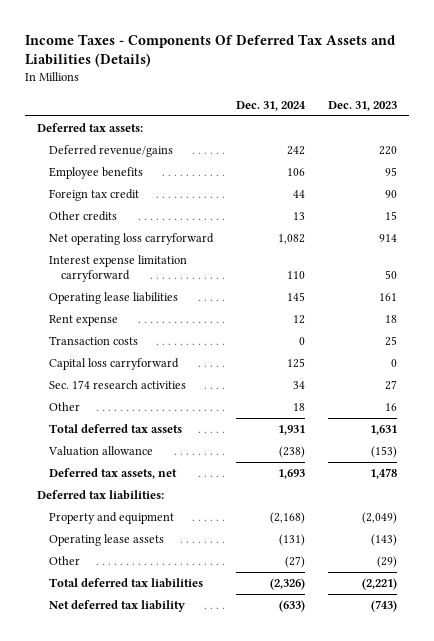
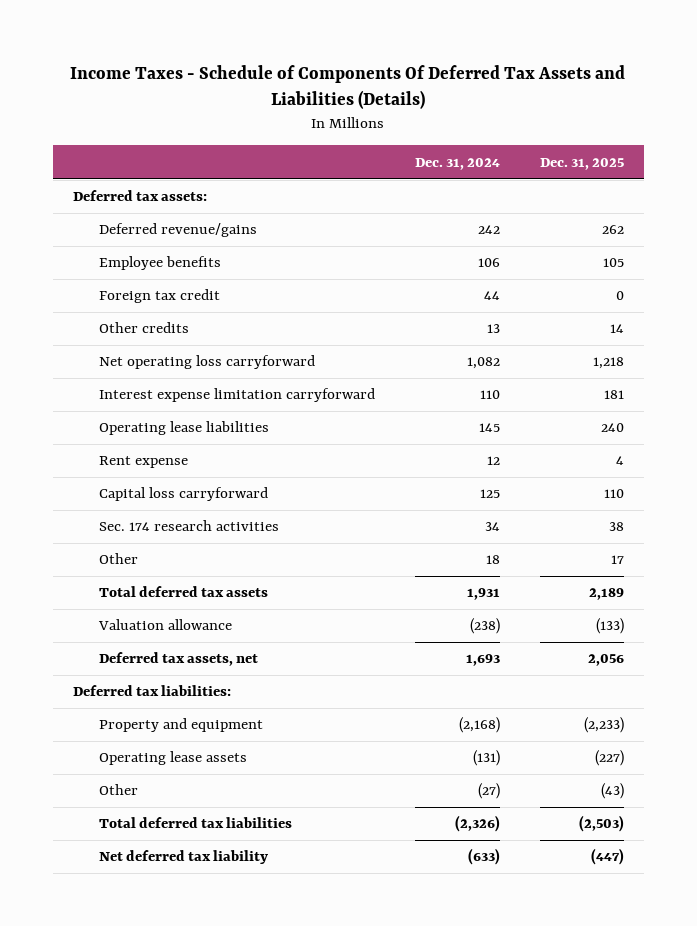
[25,33,396,68] Income Taxes - Components Of Deferred Tax Assets and Liabilities (Details) -> [70,64,626,110] Income Taxes - Schedule of Components Of Deferred Tax Assets and Liabilities (Details)
[328,100,398,111] Dec. 31, 2023 -> none
none -> [540,157,625,170] Dec. 31, 2025
[49,336,139,346] Transaction costs -> none

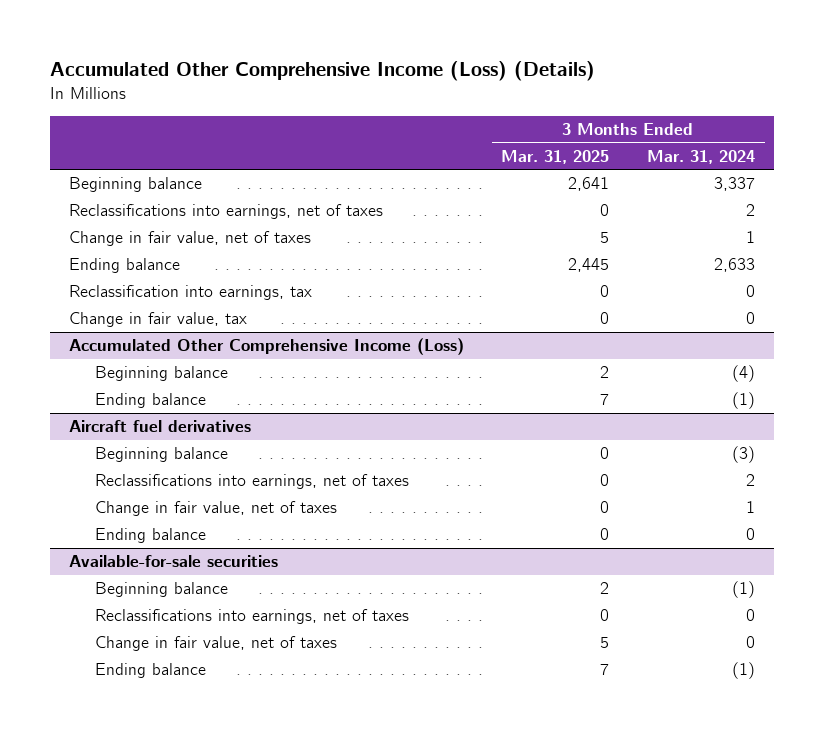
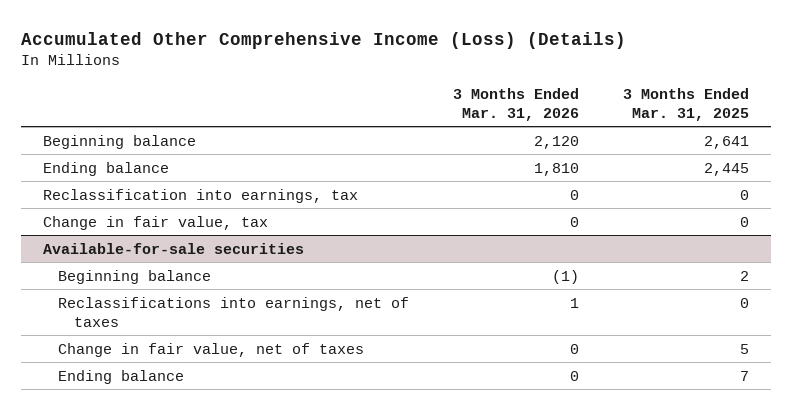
[647,149,756,164] Mar. 31, 2024 -> none
none -> [453,87,580,121] 3 Months Ended Mar. 31, 2026
[68,204,383,220] Reclassifications into earnings, net of taxes -> none
[68,231,311,247] Change in fair value, net of taxes -> none
[68,338,464,356] Accumulated Other Comprehensive Income (Loss) -> none
[95,366,229,382] Beginning balance -> none
[95,393,207,409] Ending balance -> none
[68,420,251,433] Aircraft fuel derivatives -> none
[95,447,229,463] Beginning balance -> none
[95,474,410,490] Reclassifications into earnings, net of taxes -> none
[95,501,338,517] Change in fair value, net of taxes -> none
[95,528,207,544] Ending balance -> none

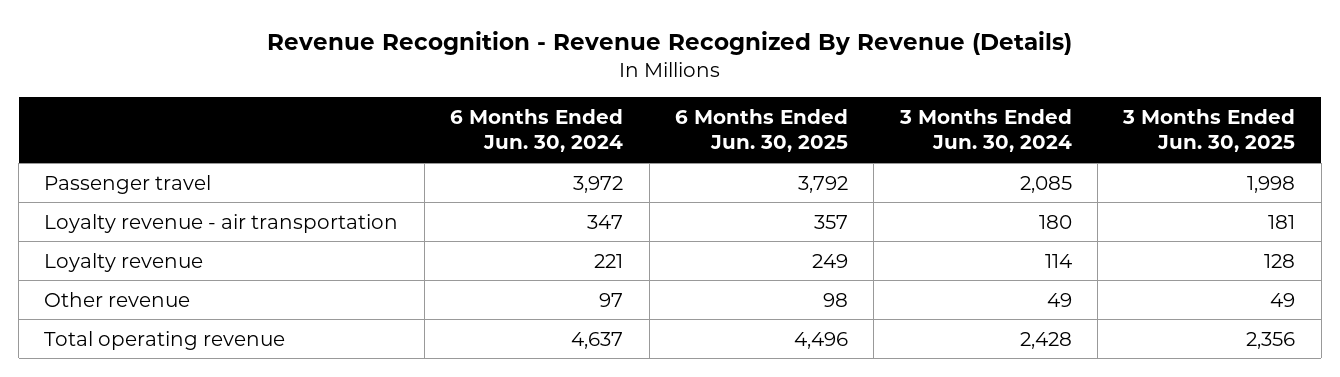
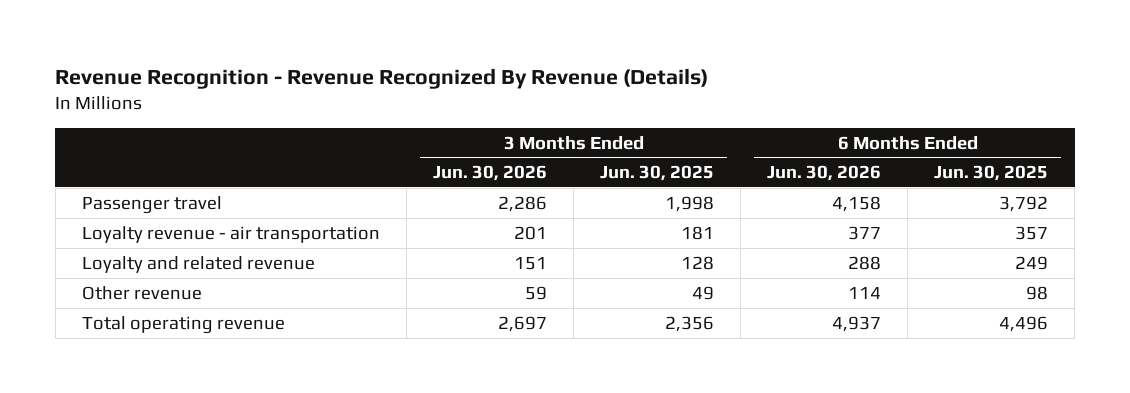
[450,109,624,153] 6 Months Ended Jun. 30, 2024 -> none
[898,109,1072,153] 3 Months Ended Jun. 30, 2024 -> none
none -> [432,165,547,182] Jun. 30, 2026
none -> [767,165,882,182] Jun. 30, 2026
[44,252,204,272] Loyalty revenue -> [81,255,315,273] Loyalty and related revenue

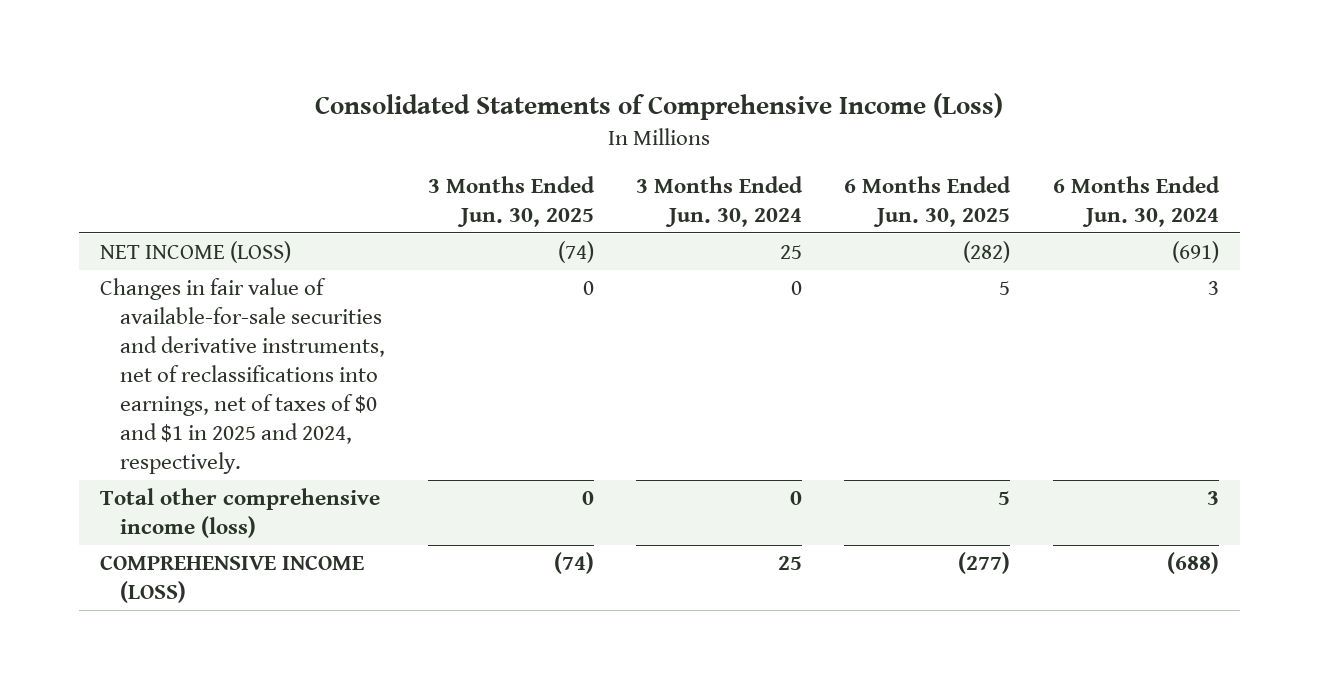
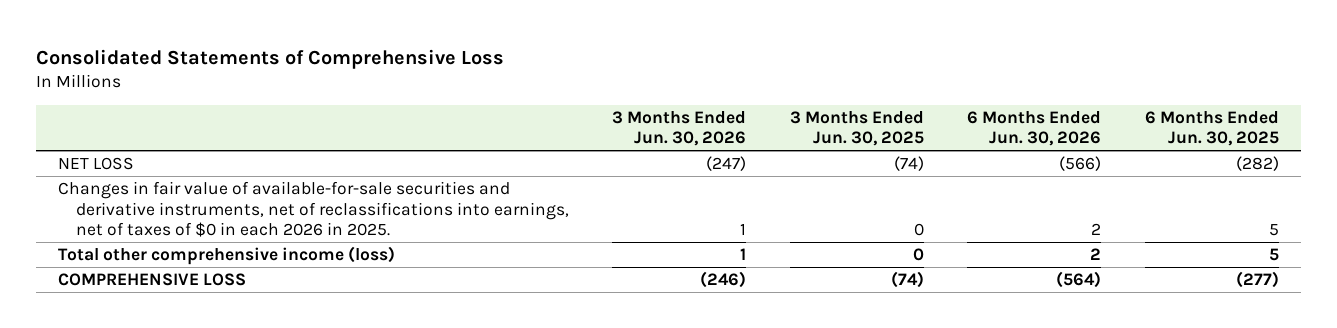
[315,93,1004,121] Consolidated Statements of Comprehensive Income (Loss) -> [36,48,505,69] Consolidated Statements of Comprehensive Loss
[635,175,803,227] 3 Months Ended Jun. 30, 2024 -> none
[1052,175,1220,227] 6 Months Ended Jun. 30, 2024 -> none
none -> [612,110,747,147] 3 Months Ended Jun. 30, 2026
none -> [967,110,1102,147] 6 Months Ended Jun. 30, 2026
[99,241,291,264] NET INCOME (LOSS) -> [58,157,135,171] NET LOSS
[99,278,386,474] Changes in fair value of available-for-sale securities and derivative instruments, net of reclassifications into earnings, net of taxes of $0 and $1 in 2025 and 2024, respectively. -> [58,181,570,238] Changes in fair value of available-for-sale securities and derivative instruments, net of reclassifications into earnings, net of taxes of $0 in each 2026 in 2025.
[99,555,364,604] COMPREHENSIVE INCOME (LOSS) -> [58,273,247,287] COMPREHENSIVE LOSS

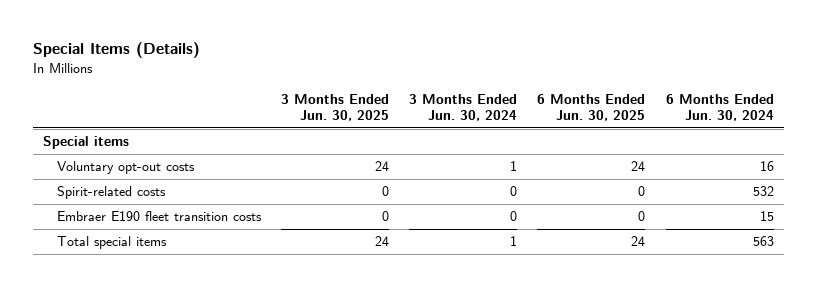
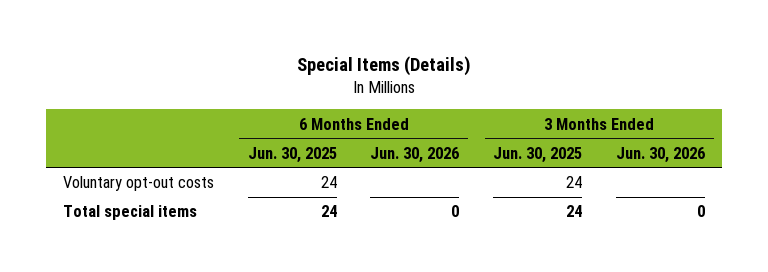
[409,94,518,122] 3 Months Ended Jun. 30, 2024 -> none
[665,94,774,122] 6 Months Ended Jun. 30, 2024 -> none
none -> [370,146,460,163] Jun. 30, 2026
none -> [616,146,706,163] Jun. 30, 2026
[43,136,130,150] Special items -> none
[56,186,166,200] Spirit-related costs -> none
[56,211,262,222] Embraer E190 fleet transition costs -> none

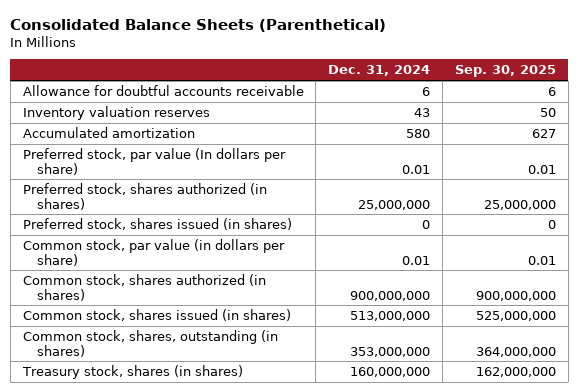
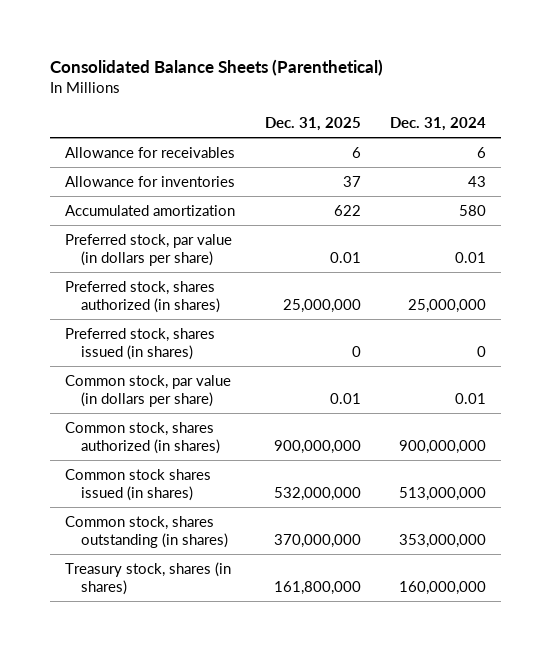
[454,65,556,78] Sep. 30, 2025 -> none
none -> [264,116,361,131] Dec. 31, 2025
[22,85,304,97] Allowance for doubtful accounts receivable -> [64,147,235,159] Allowance for receivables
[22,106,210,121] Inventory valuation reserves -> [64,176,235,188] Allowance for inventories
[22,148,286,175] Preferred stock, par value (In dollars per share) -> [64,234,232,266] Preferred stock, par value (in dollars per share)
[22,309,291,322] Common stock, shares issued (in shares) -> [64,469,211,501] Common stock shares issued (in shares)
[22,330,278,357] Common stock, shares, outstanding (in shares) -> [64,516,229,548] Common stock, shares outstanding (in shares)

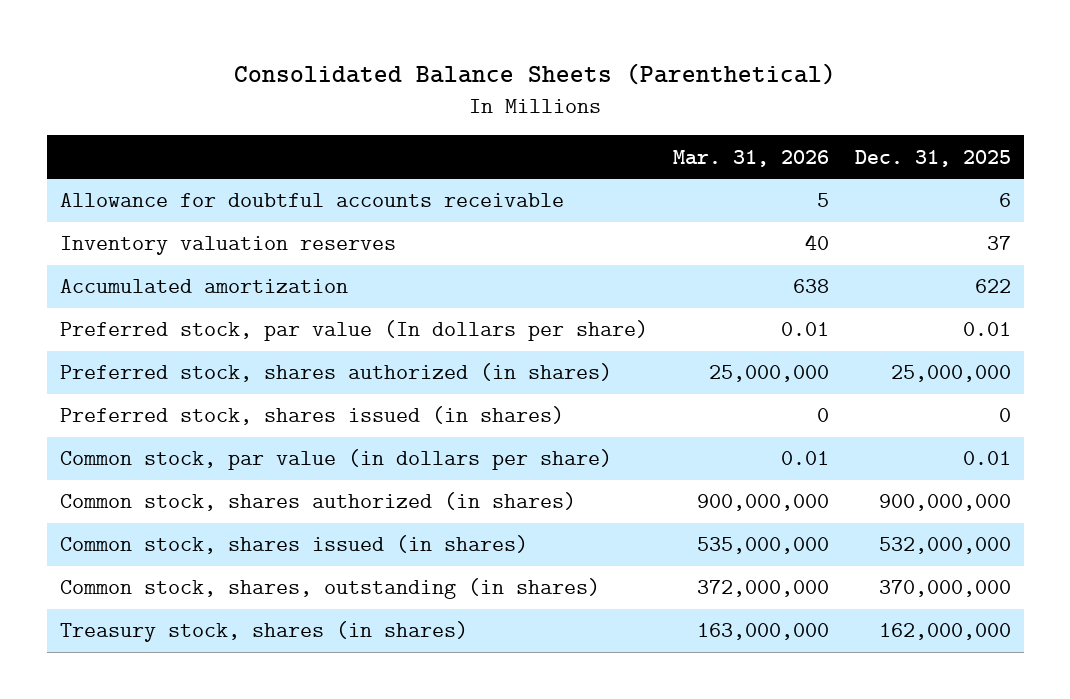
[390,116,487,131] Dec. 31, 2024 -> none
none -> [673,149,830,167] Mar. 31, 2026
[64,147,235,159] Allowance for receivables -> [59,193,564,208] Allowance for doubtful accounts receivable
[64,176,235,188] Allowance for inventories -> [59,236,396,256] Inventory valuation reserves
[64,234,232,266] Preferred stock, par value (in dollars per share) -> [59,320,648,342] Preferred stock, par value (In dollars per share)
[64,469,211,501] Common stock shares issued (in shares) -> [59,535,528,555] Common stock, shares issued (in shares)
[64,516,229,548] Common stock, shares outstanding (in shares) -> [59,578,600,600] Common stock, shares, outstanding (in shares)
[273,580,361,595] 161,800,000 -> [878,623,1011,641] 162,000,000

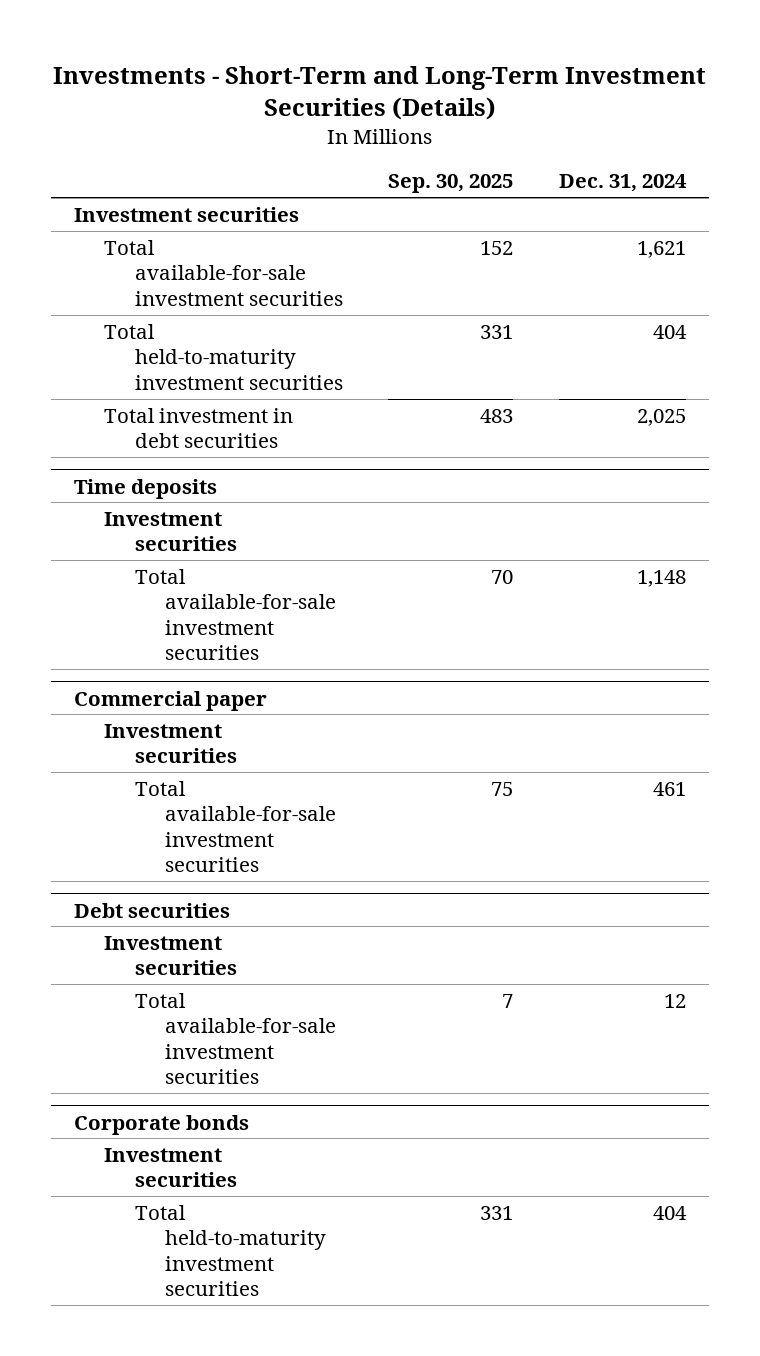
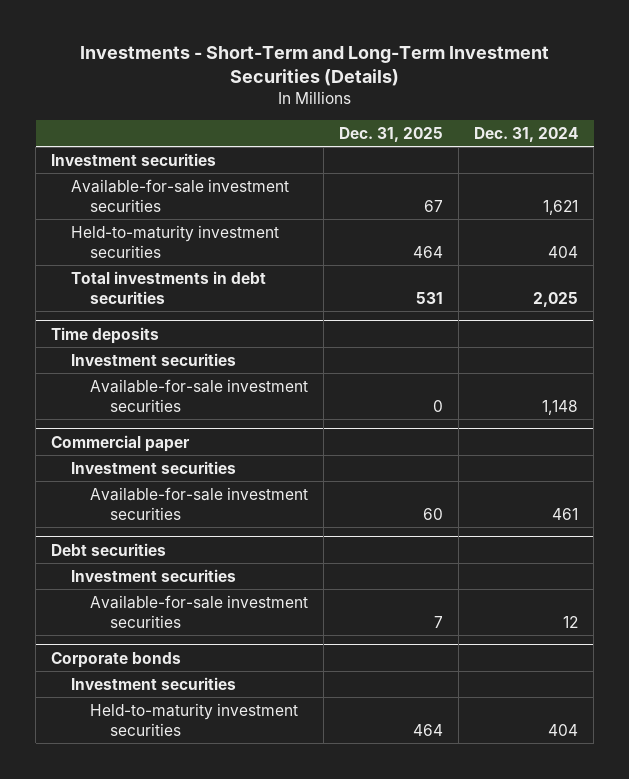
[388,174,514,194] Sep. 30, 2025 -> none
none -> [339,126,444,142] Dec. 31, 2025
[104,239,343,306] Total available-for-sale investment securities -> [70,178,289,212] Available-for-sale investment securities
[104,323,343,390] Total held-to-maturity investment securities -> [70,224,279,258] Held-to-maturity investment securities
[104,407,294,449] Total investment in debt securities -> [70,270,266,304] Total investments in debt securities
[134,568,336,661] Total available-for-sale investment securities -> [90,378,309,412] Available-for-sale investment securities
[134,780,336,873] Total available-for-sale investment securities -> [90,486,309,520] Available-for-sale investment securities
[134,992,336,1085] Total available-for-sale investment securities -> [90,594,309,628] Available-for-sale investment securities
[134,1204,326,1297] Total held-to-maturity investment securities -> [90,702,299,736] Held-to-maturity investment securities

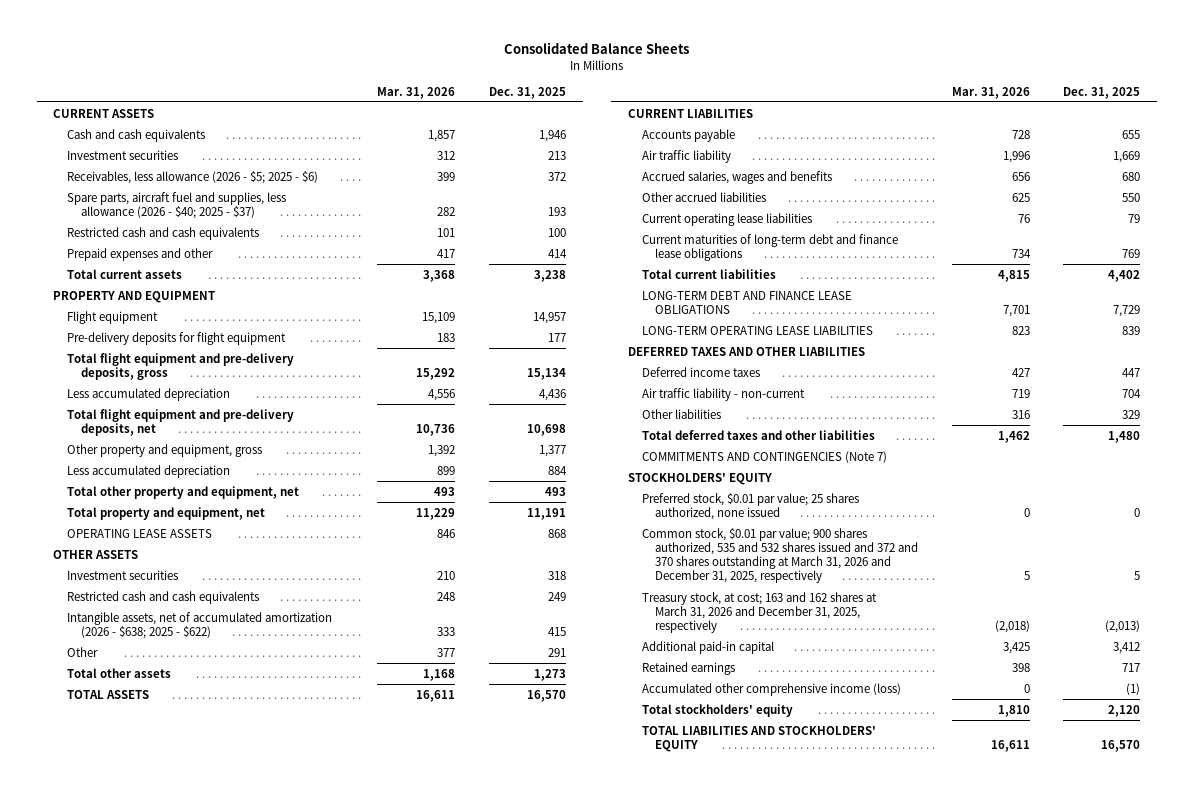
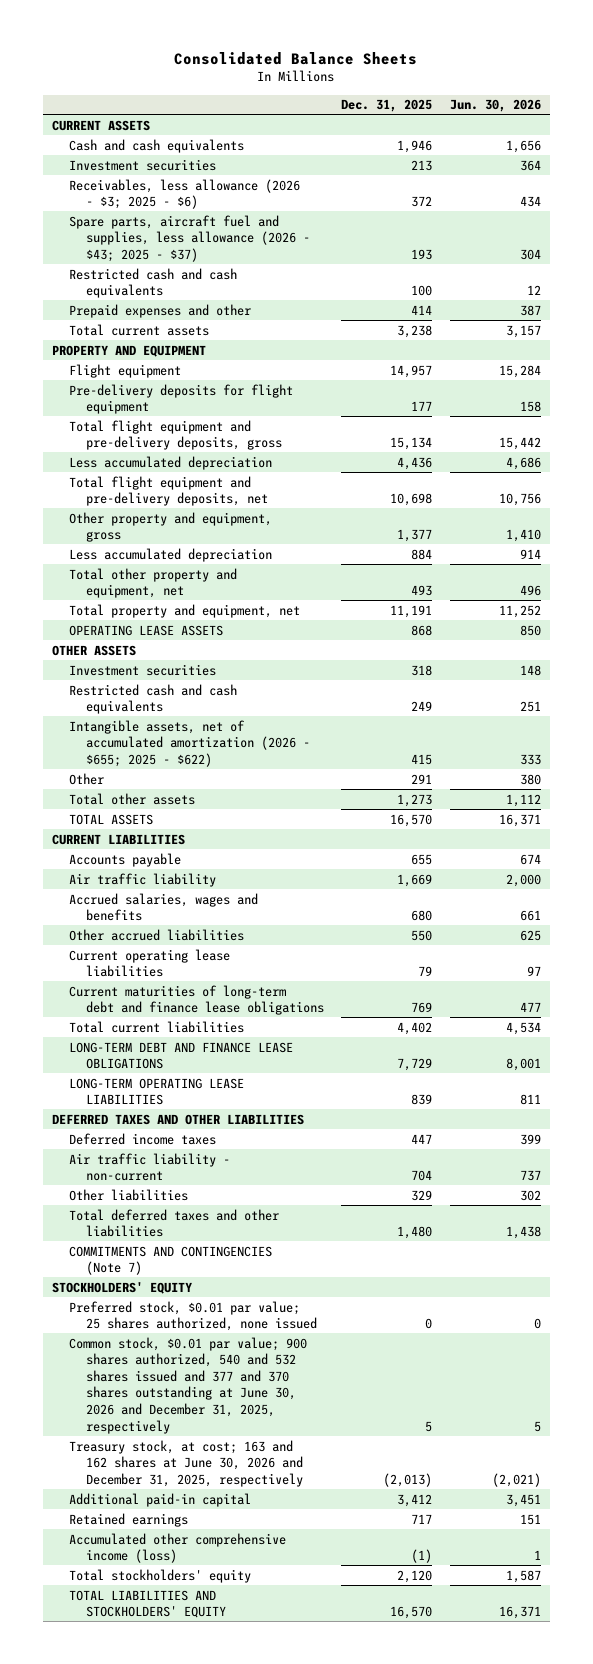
[377,86,456,99] Mar. 31, 2026 -> none
none -> [449,99,541,113] Jun. 30, 2026
[67,170,319,184] Receivables, less allowance (2026 - $5; 2025 - $6) -> [68,178,300,210] Receivables, less allowance (2026 - $3; 2025 - $6)
[67,191,287,219] Spare parts, aircraft fuel and supplies, less allowance (2026 - $40; 2025 - $37) -> [68,214,310,262] Spare parts, aircraft fuel and supplies, less allowance (2026 - $43; 2025 - $37)
[67,611,333,639] Intangible assets, net of accumulated amortization (2026 - $638; 2025 - $622) -> [68,719,310,767] Intangible assets, net of accumulated amortization (2026 - $655; 2025 - $622)
[641,527,919,584] Common stock, $0.01 par value; 900 shares authorized, 535 and 532 shares issued and 372 and 370 shares outstanding at March 31, 2026 and December 31, 2025, respectively -> [68,1336,307,1434] Common stock, $0.01 par value; 900 shares authorized, 540 and 532 shares issued and 377 and 370 shares outstanding at June 30, 2026 and December 31, 2025, respectively
[641,591,877,634] Treasury stock, at cost; 163 and 162 shares at March 31, 2026 and December 31, 2025, respectively -> [68,1439,303,1487] Treasury stock, at cost; 163 and 162 shares at June 30, 2026 and December 31, 2025, respectively

